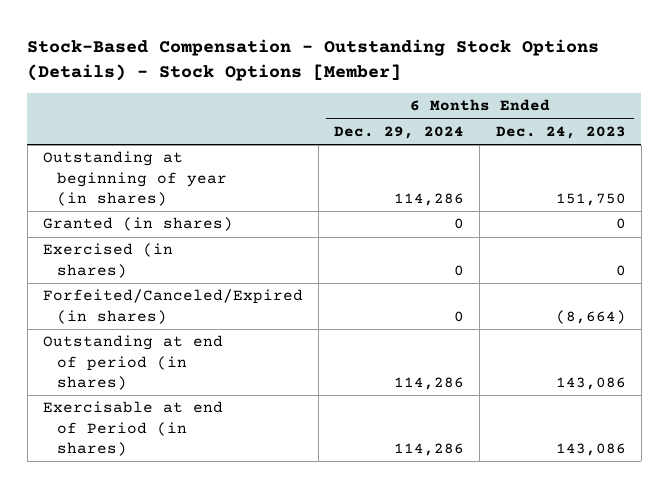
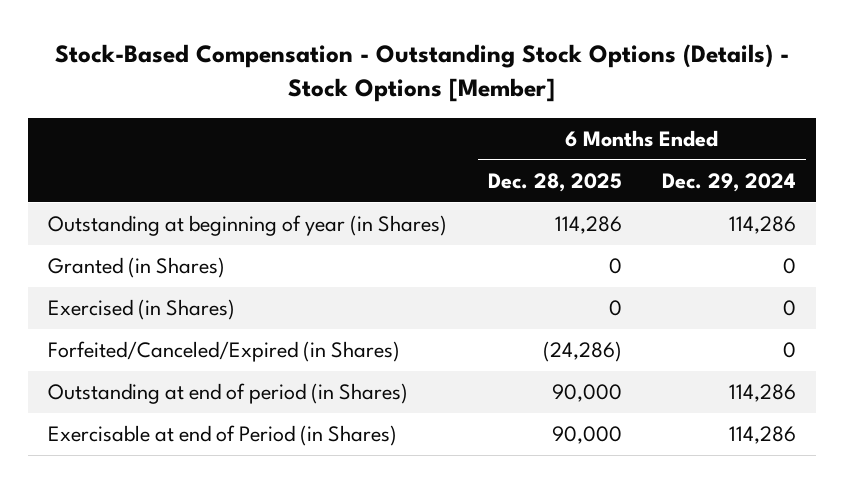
[495,126,626,140] Dec. 24, 2023 -> none
none -> [487,172,622,192] Dec. 28, 2025
[42,151,227,206] Outstanding at beginning of year (in shares) -> [48,215,448,237] Outstanding at beginning of year (in Shares)
[42,217,233,232] Granted (in shares) -> [48,257,226,279] Granted (in Shares)
[42,243,173,278] Exercised (in shares) -> [48,299,236,321] Exercised (in Shares)
[42,289,303,324] Forfeited/Canceled/Expired (in shares) -> [48,341,401,363] Forfeited/Canceled/Expired (in Shares)
[42,335,223,390] Outstanding at end of period (in shares) -> [48,383,409,405] Outstanding at end of period (in Shares)
[42,401,223,456] Exercisable at end of Period (in shares) -> [48,425,398,447] Exercisable at end of Period (in Shares)

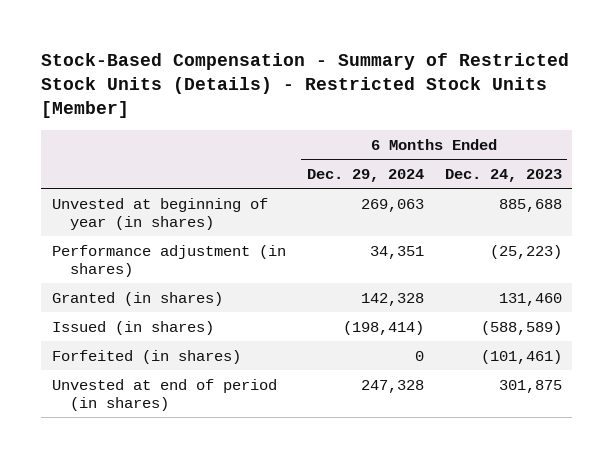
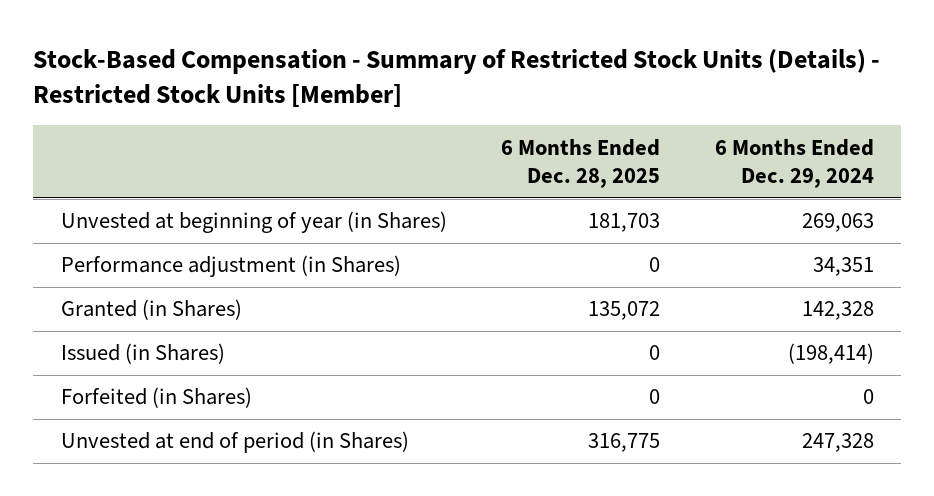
[444,168,562,182] Dec. 24, 2023 -> none
none -> [501,138,661,189] 6 Months Ended Dec. 28, 2025
[51,197,268,230] Unvested at beginning of year (in shares) -> [60,211,447,234] Unvested at beginning of year (in Shares)
[51,244,286,277] Performance adjustment (in shares) -> [60,255,401,278] Performance adjustment (in Shares)
[51,291,223,306] Granted (in shares) -> [60,299,242,321] Granted (in Shares)
[51,320,214,335] Issued (in shares) -> [60,343,225,365] Issued (in Shares)
[51,349,241,364] Forfeited (in shares) -> [60,387,252,409] Forfeited (in Shares)
[51,378,277,411] Unvested at end of period (in shares) -> [60,431,409,454] Unvested at end of period (in Shares)

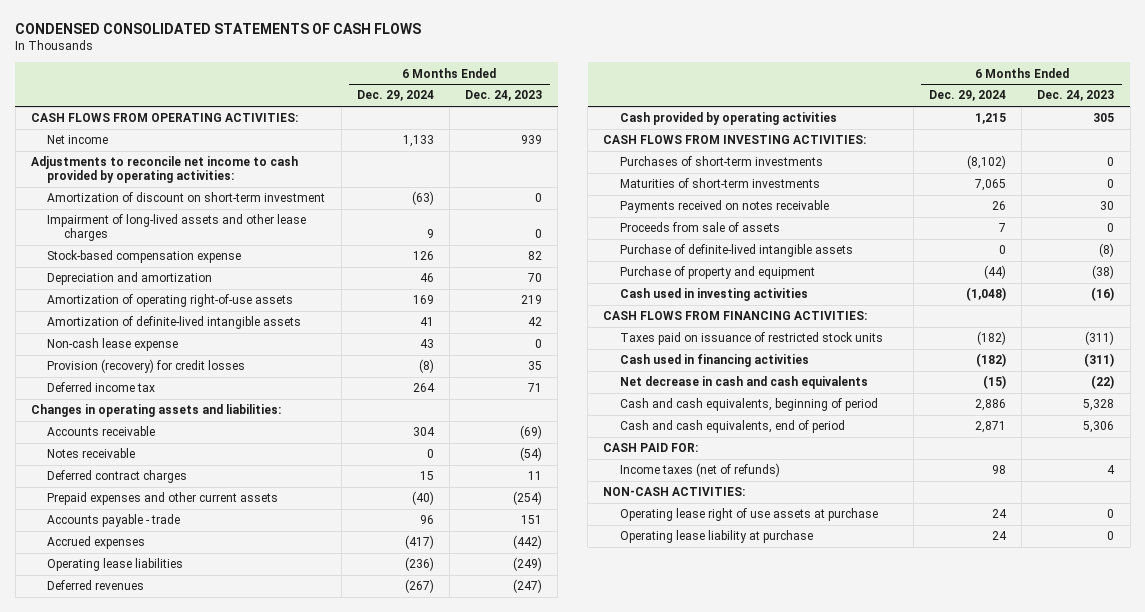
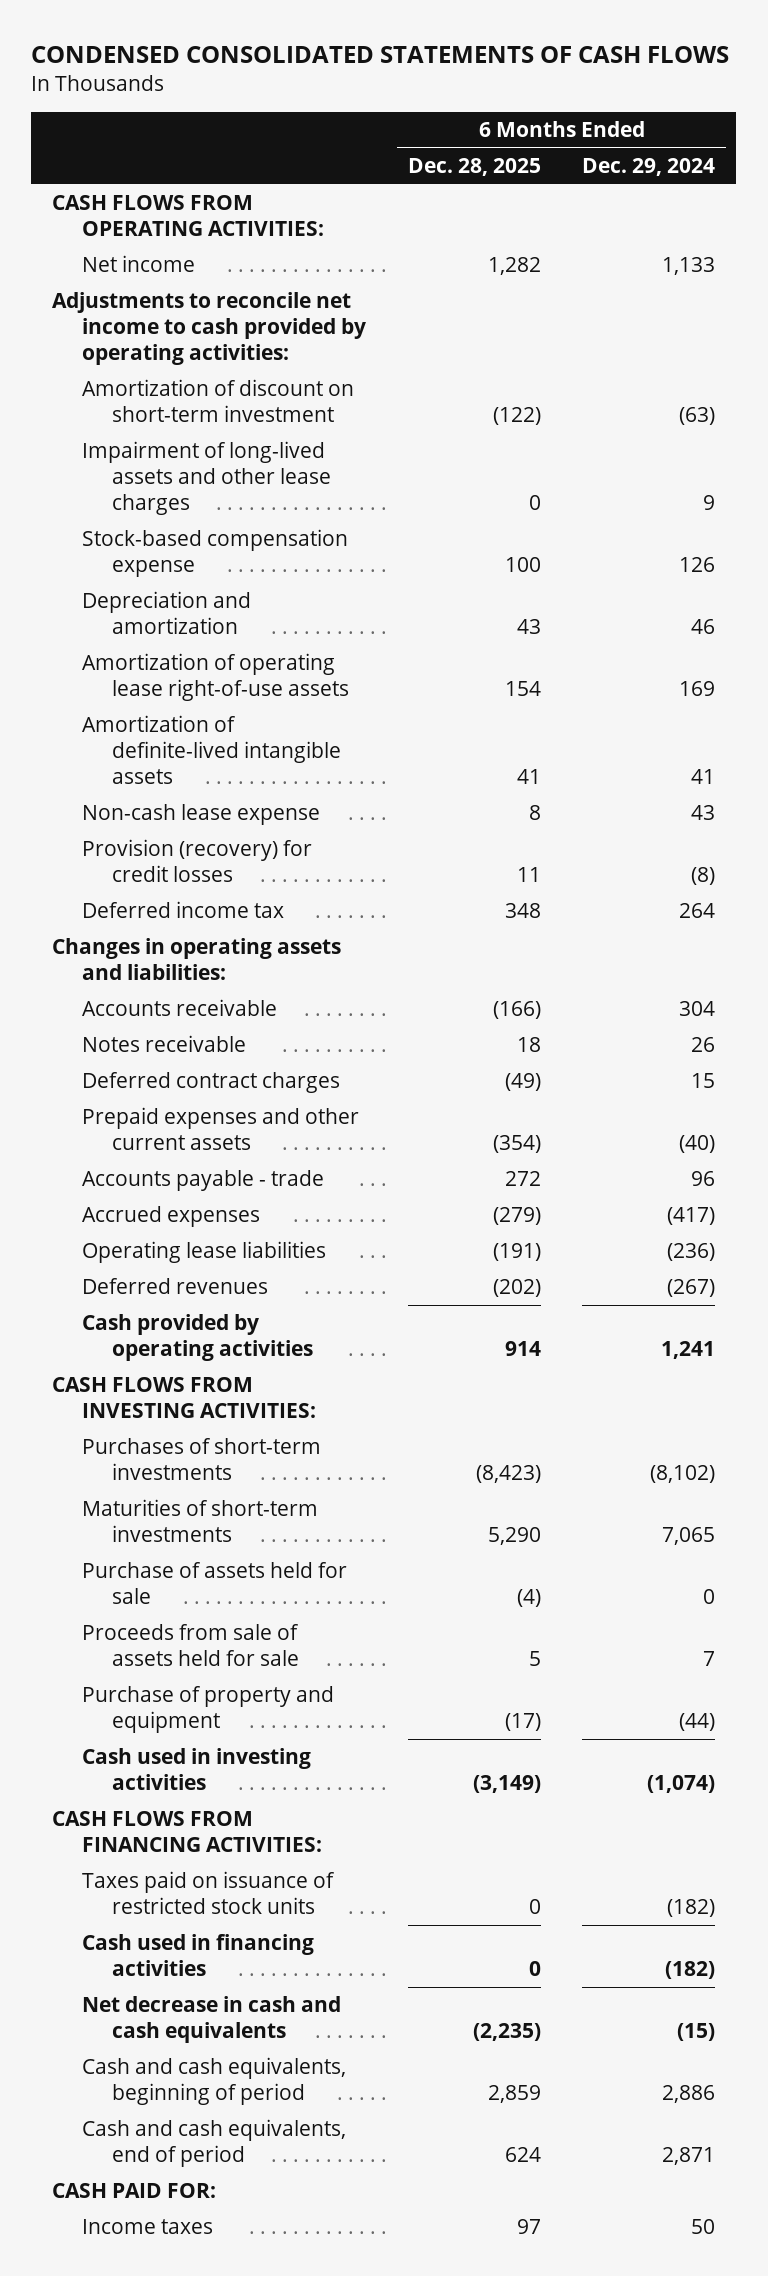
[465,90,543,102] Dec. 24, 2023 -> none
none -> [407,158,541,177] Dec. 28, 2025
[47,294,294,308] Amortization of operating right-of-use assets -> [81,653,349,702] Amortization of operating lease right-of-use assets
[426,449,434,459] 0 -> [691,1037,716,1053] 26
[975,113,1007,125] 1,215 -> [661,1341,716,1360] 1,241
[619,200,829,214] Payments received on notes receivable -> none
[619,244,853,258] Purchase of definite-lived intangible assets -> none
none -> [81,1562,347,1605] Purchase of assets held for sale
[619,222,780,233] Proceeds from sale of assets -> [81,1624,299,1667] Proceeds from sale of assets held for sale
[966,287,1007,302] (1,048) -> [647,1775,716,1794] (1,074)
[603,487,746,497] NON-CASH ACTIVITIES: -> none
[619,508,878,522] Operating lease right of use assets at purchase -> none
[619,530,813,544] Operating lease liability at purchase -> none
[619,463,780,478] Income taxes (net of refunds) -> [81,2219,213,2235] Income taxes
[992,465,1007,475] 98 -> [691,2219,716,2235] 50

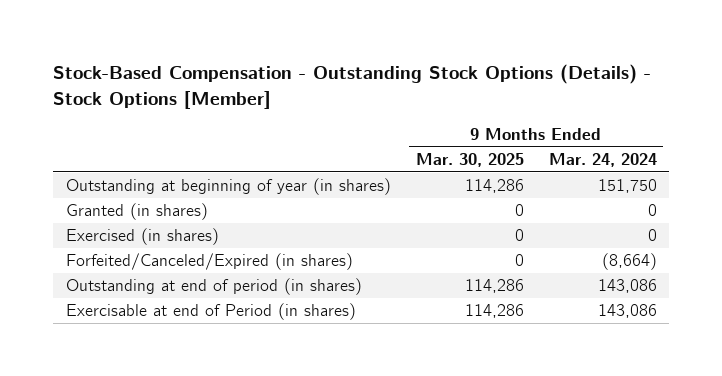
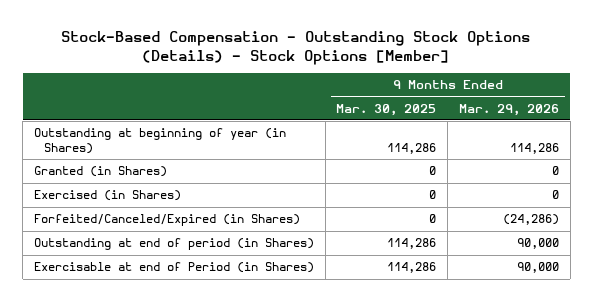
[548,152,657,167] Mar. 24, 2024 -> none
none -> [459,103,560,116] Mar. 29, 2026
[65,178,391,196] Outstanding at beginning of year (in shares) -> [33,128,286,154] Outstanding at beginning of year (in Shares)
[65,203,208,221] Granted (in shares) -> [33,166,167,178] Granted (in Shares)
[65,228,219,246] Exercised (in shares) -> [33,190,181,202] Exercised (in Shares)
[65,253,353,271] Forfeited/Canceled/Expired (in shares) -> [33,214,300,227] Forfeited/Canceled/Expired (in Shares)
[65,278,362,296] Outstanding at end of period (in shares) -> [33,238,314,251] Outstanding at end of period (in Shares)
[65,303,356,321] Exercisable at end of Period (in shares) -> [33,262,314,274] Exercisable at end of Period (in Shares)

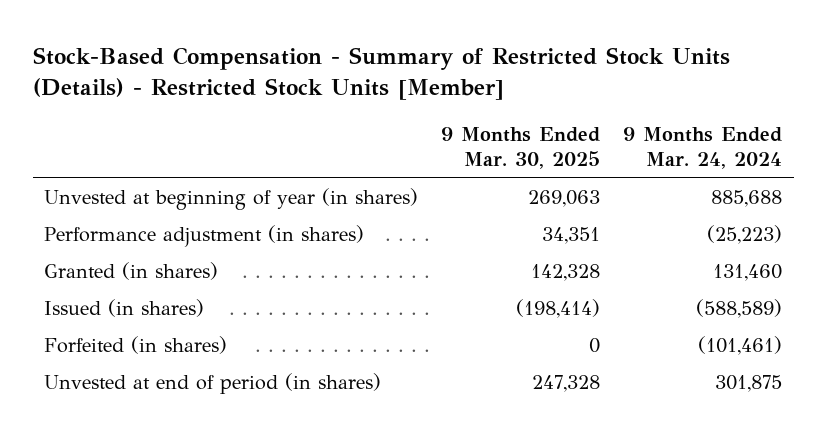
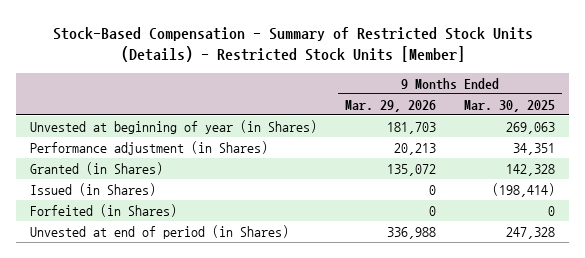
[623,127,783,169] 9 Months Ended Mar. 24, 2024 -> none
none -> [345,99,437,112] Mar. 29, 2026
[44,187,419,210] Unvested at beginning of year (in shares) -> [30,119,318,134] Unvested at beginning of year (in Shares)
[44,224,365,247] Performance adjustment (in shares) -> [30,140,269,155] Performance adjustment (in Shares)
[44,261,219,280] Granted (in shares) -> [30,161,164,175] Granted (in Shares)
[44,298,205,317] Issued (in shares) -> [30,182,157,196] Issued (in Shares)
[44,335,228,354] Forfeited (in shares) -> [30,203,178,217] Forfeited (in Shares)
[44,372,382,394] Unvested at end of period (in shares) -> [30,224,290,239] Unvested at end of period (in Shares)

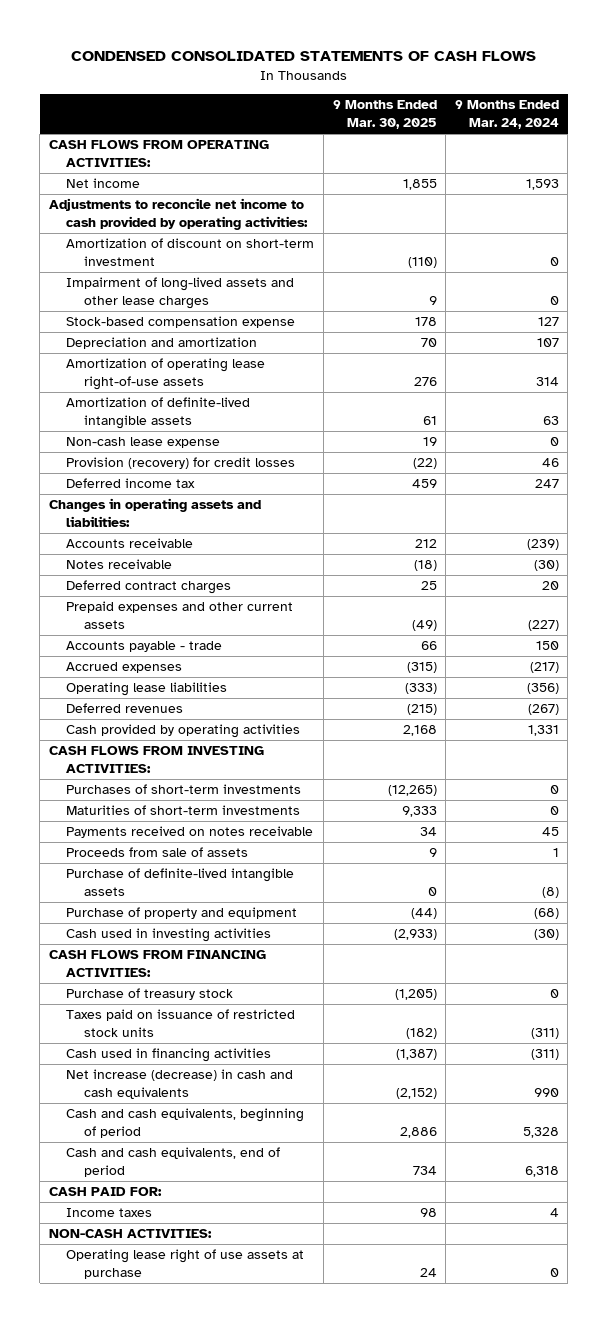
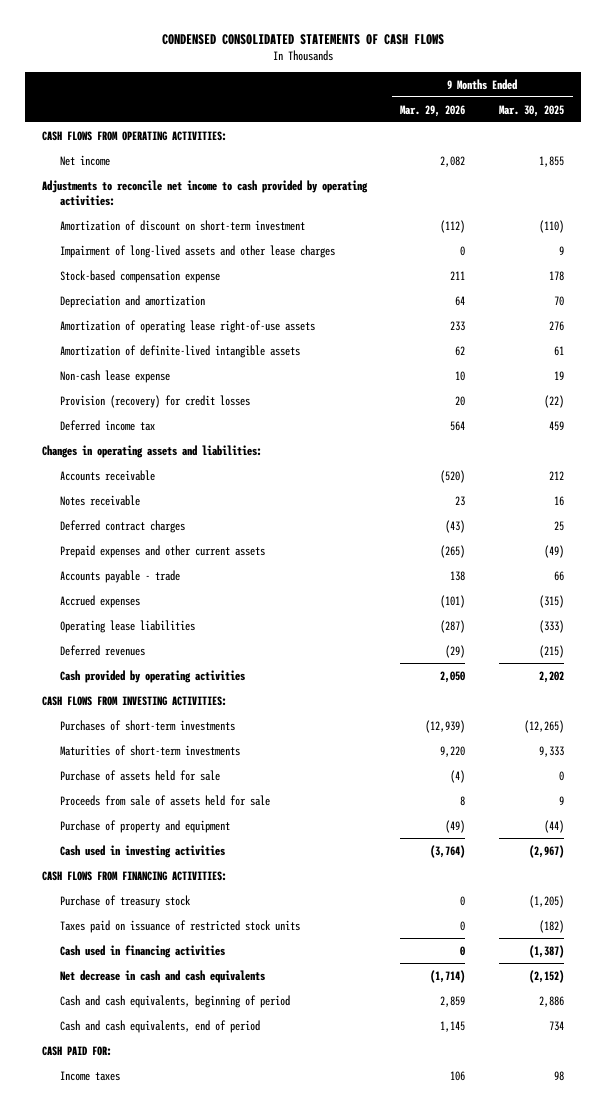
[454,100,559,130] 9 Months Ended Mar. 24, 2024 -> none
none -> [400,104,466,117] Mar. 29, 2026
[413,560,437,572] (18) -> [554,495,565,506] 16
[402,725,437,737] 2,168 -> [539,670,565,683] 2,202
[66,826,314,839] Payments received on notes receivable -> none
[66,868,295,897] Purchase of definite-lived intangible assets -> none
none -> [59,769,220,781] Purchase of assets held for sale
[66,847,249,858] Proceeds from sale of assets -> [59,794,270,806] Proceeds from sale of assets held for sale
[393,929,437,941] (2,933) -> [529,844,565,858] (2,967)
[66,1069,294,1100] Net increase (decrease) in cash and cash equivalents -> [59,969,265,983] Net decrease in cash and cash equivalents
[48,1229,212,1239] NON-CASH ACTIVITIES: -> none
[66,1249,305,1280] Operating lease right of use assets at purchase -> none

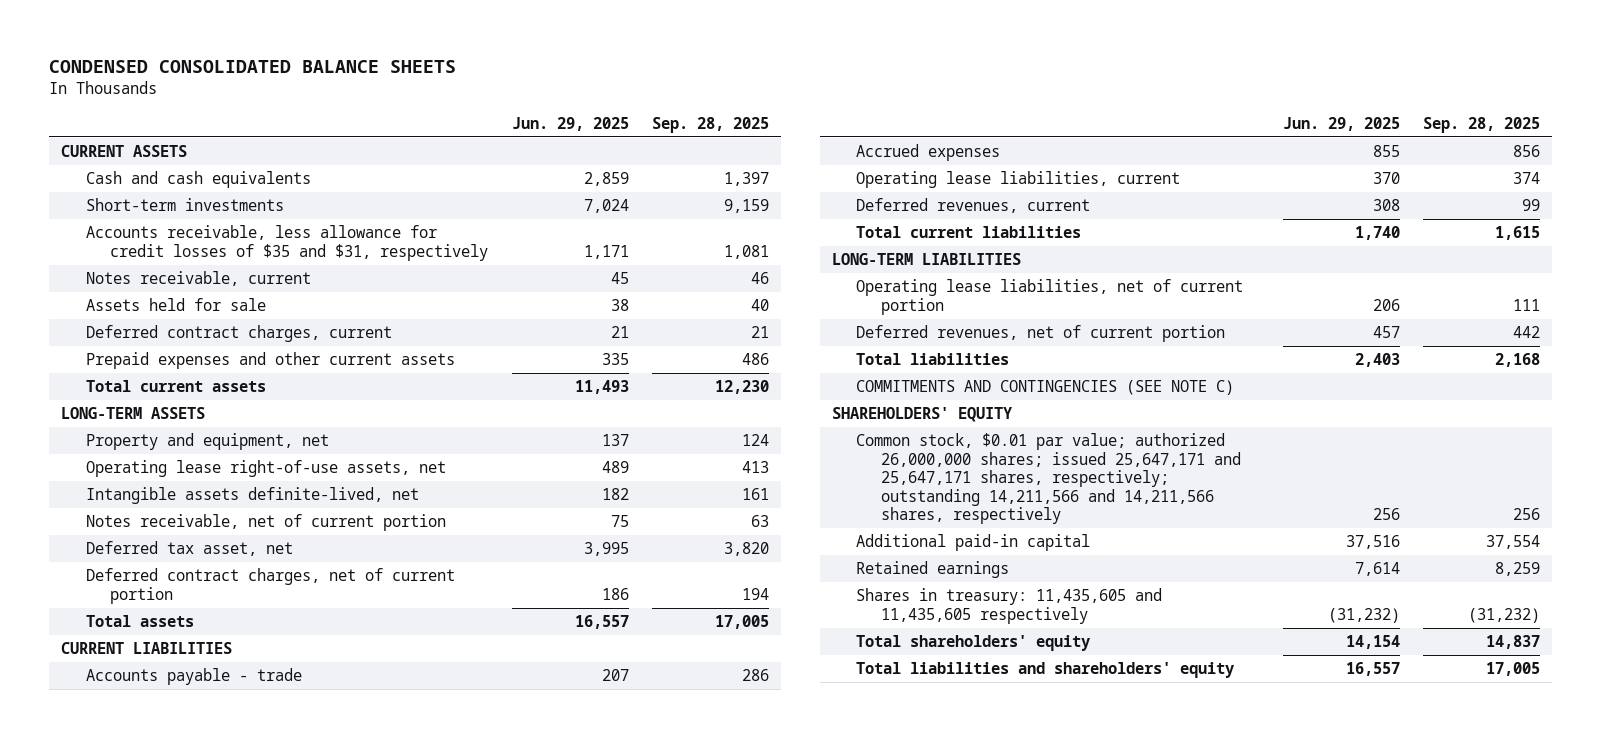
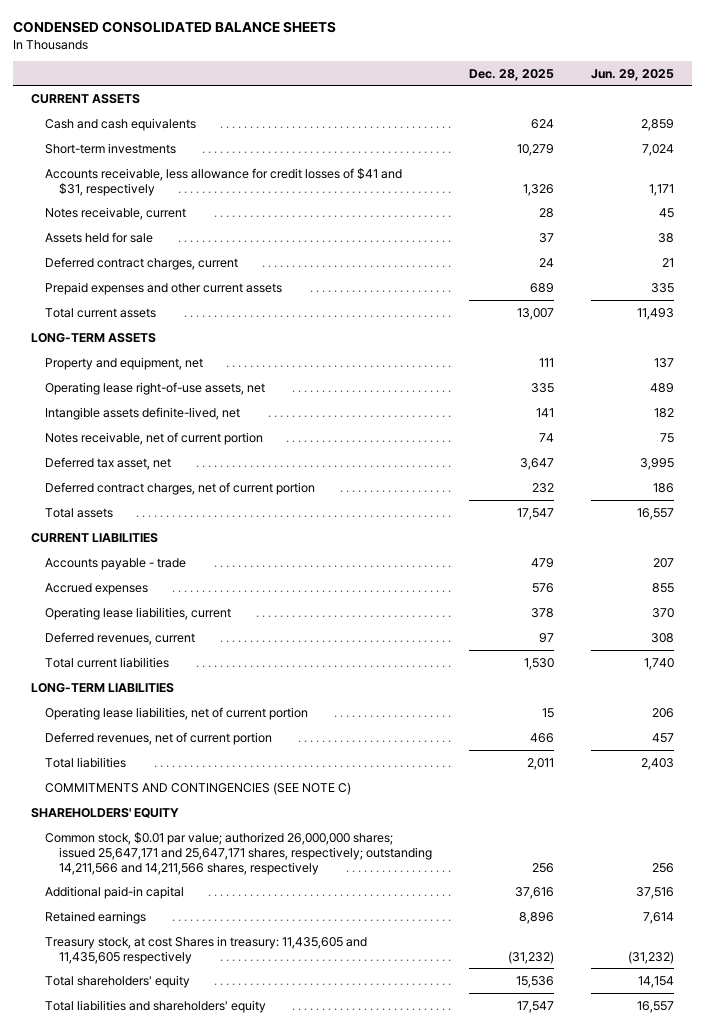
[652,117,770,134] Sep. 28, 2025 -> none
none -> [468,68,554,81] Dec. 28, 2025
[85,225,489,261] Accounts receivable, less allowance for credit losses of $35 and $31, respectively -> [45,167,403,196] Accounts receivable, less allowance for credit losses of $41 and $31, respectively
[856,588,1163,624] Shares in treasury: 11,435,605 and 11,435,605 respectively -> [45,935,368,964] Treasury stock, at cost Shares in treasury: 11,435,605 and 11,435,605 respectively

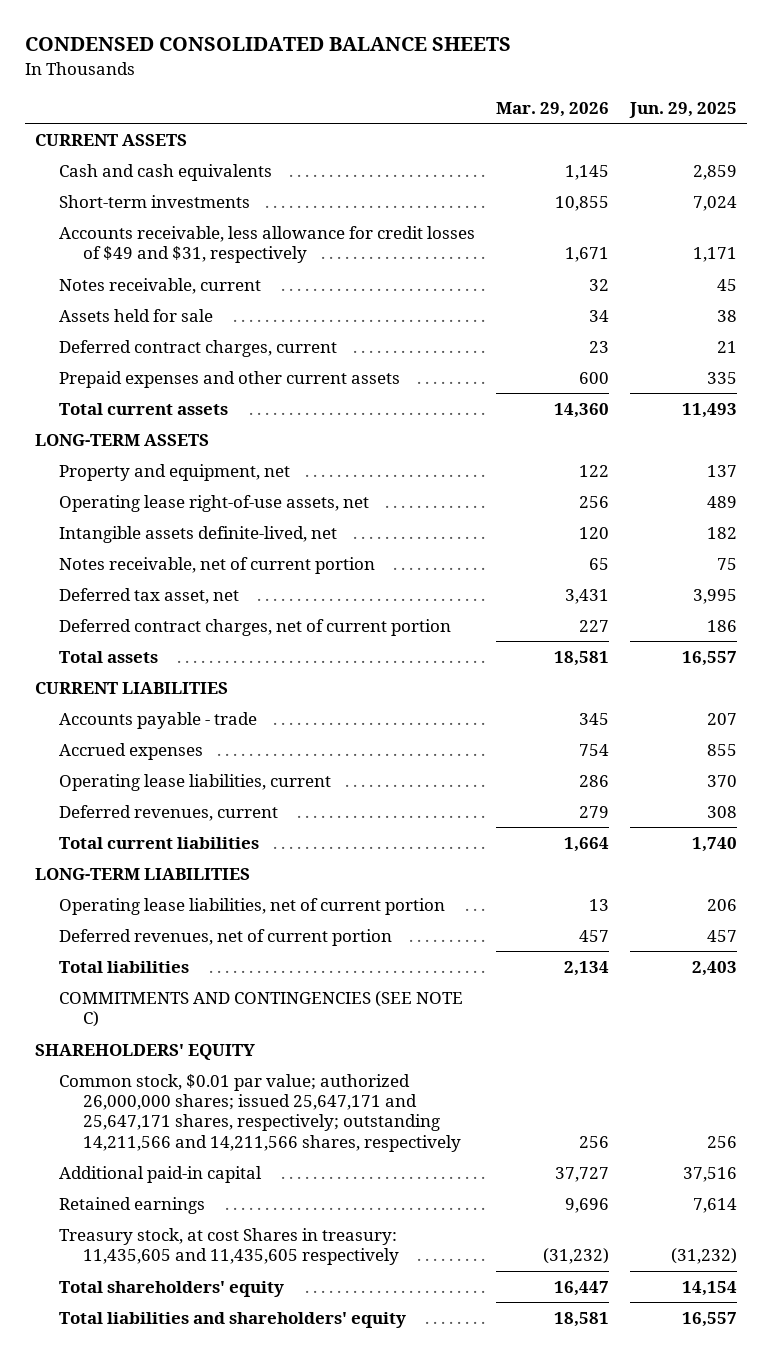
[468,68,554,81] Dec. 28, 2025 -> none
none -> [495,101,609,117] Mar. 29, 2026
[45,167,403,196] Accounts receivable, less allowance for credit losses of $41 and $31, respectively -> [58,225,475,264] Accounts receivable, less allowance for credit losses of $49 and $31, respectively

